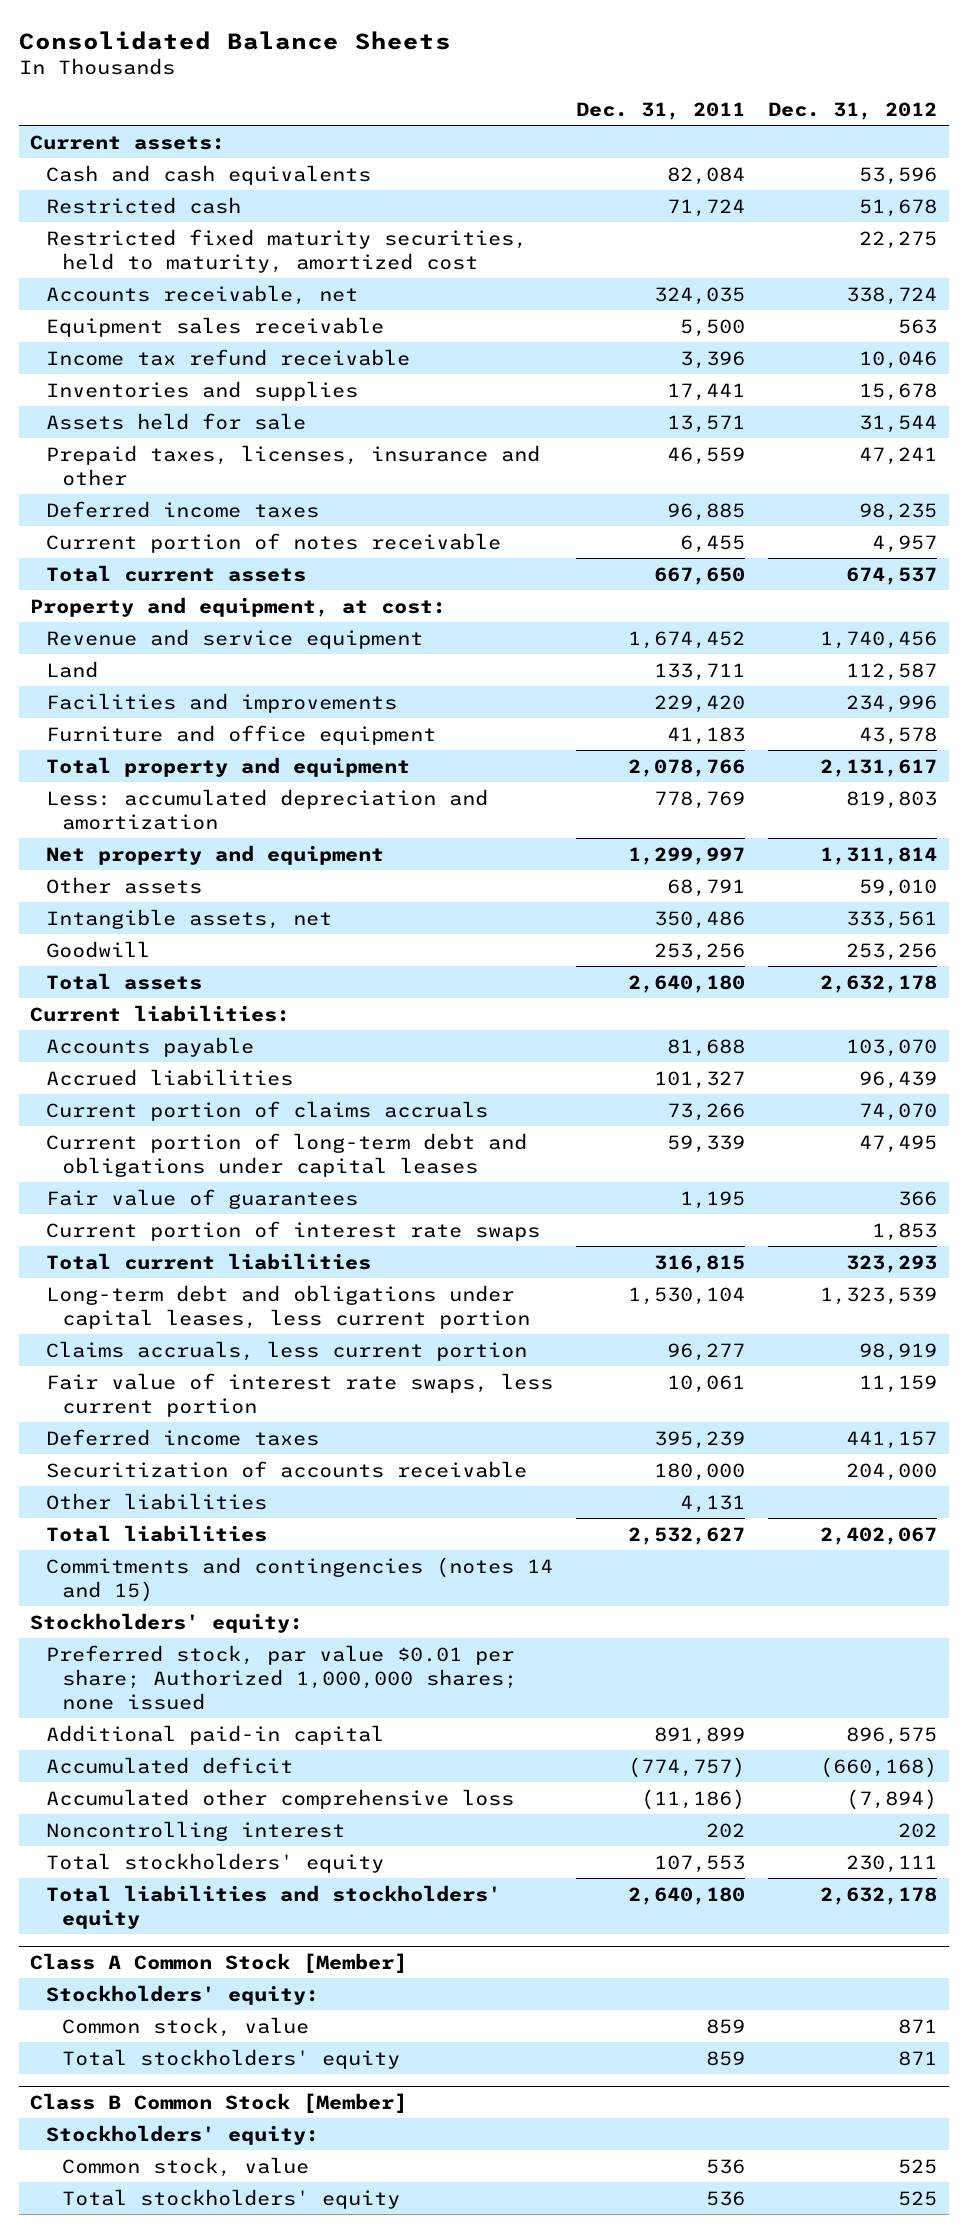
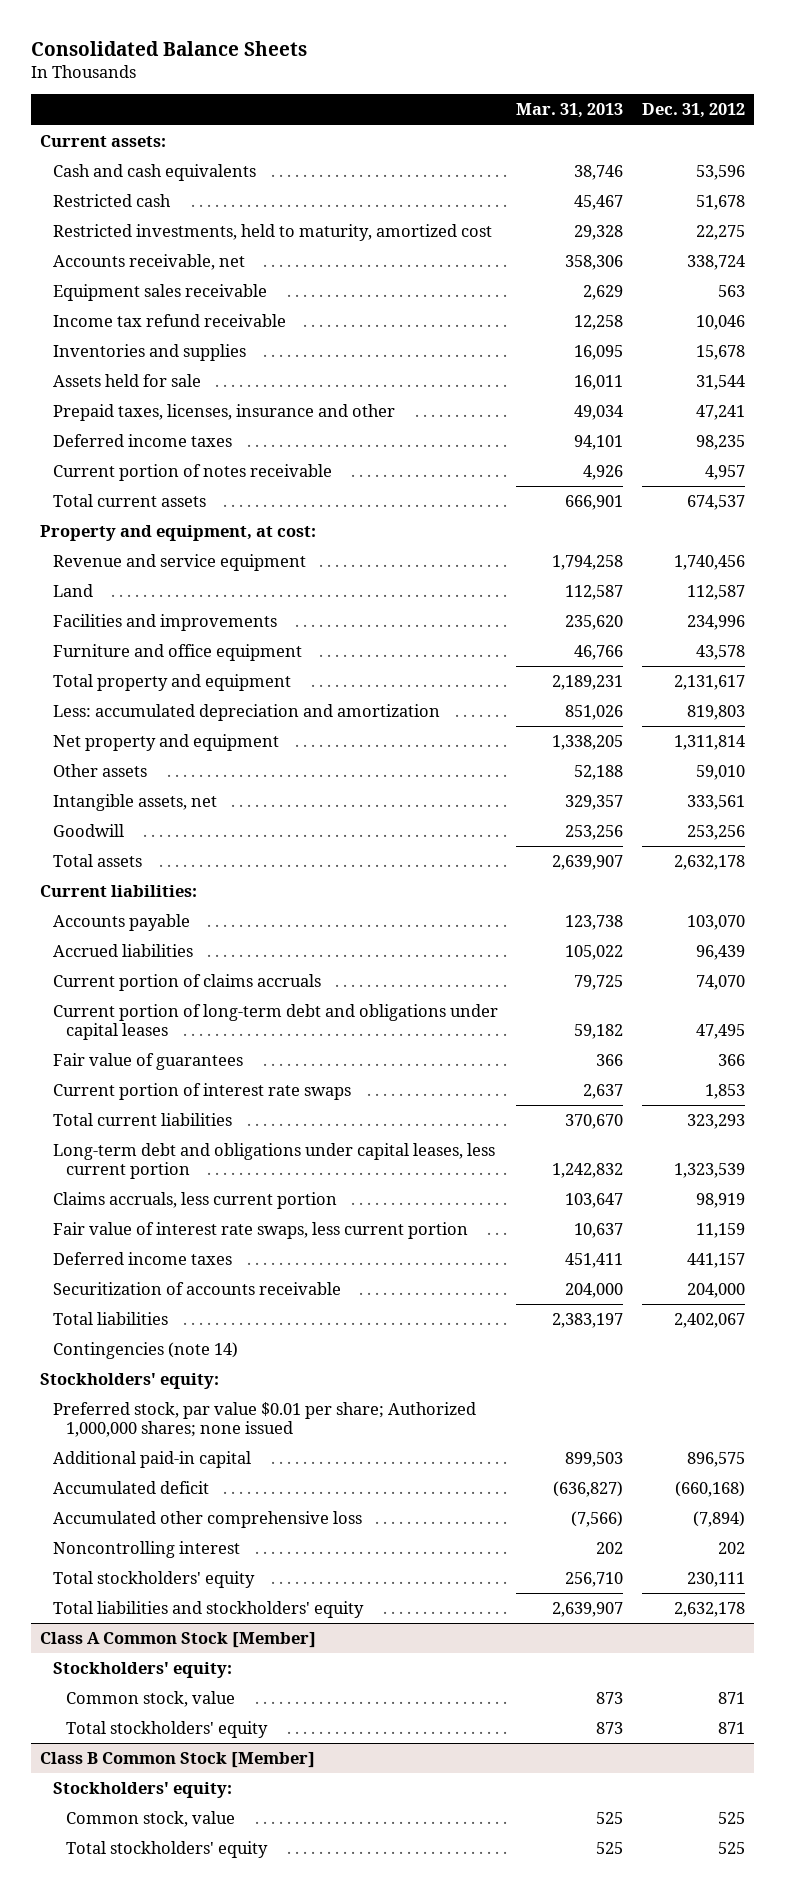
[576,102,746,121] Dec. 31, 2011 -> none
none -> [516,103,624,119] Mar. 31, 2013
[46,228,528,273] Restricted fixed maturity securities, held to maturity, amortized cost -> [52,223,492,241] Restricted investments, held to maturity, amortized cost
[46,1492,268,1510] Other liabilities -> none
[46,1556,554,1602] Commitments and contingencies (notes 14 and 15) -> [52,1341,238,1359] Contingencies (note 14)

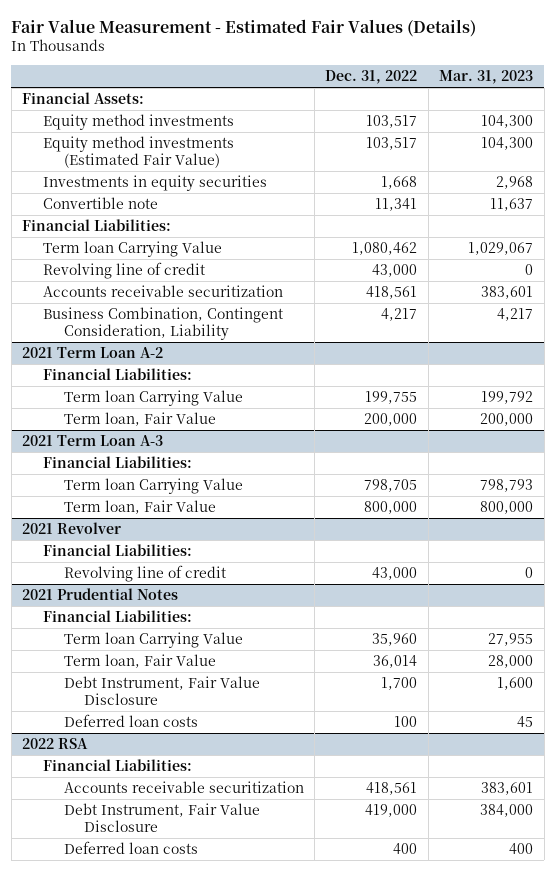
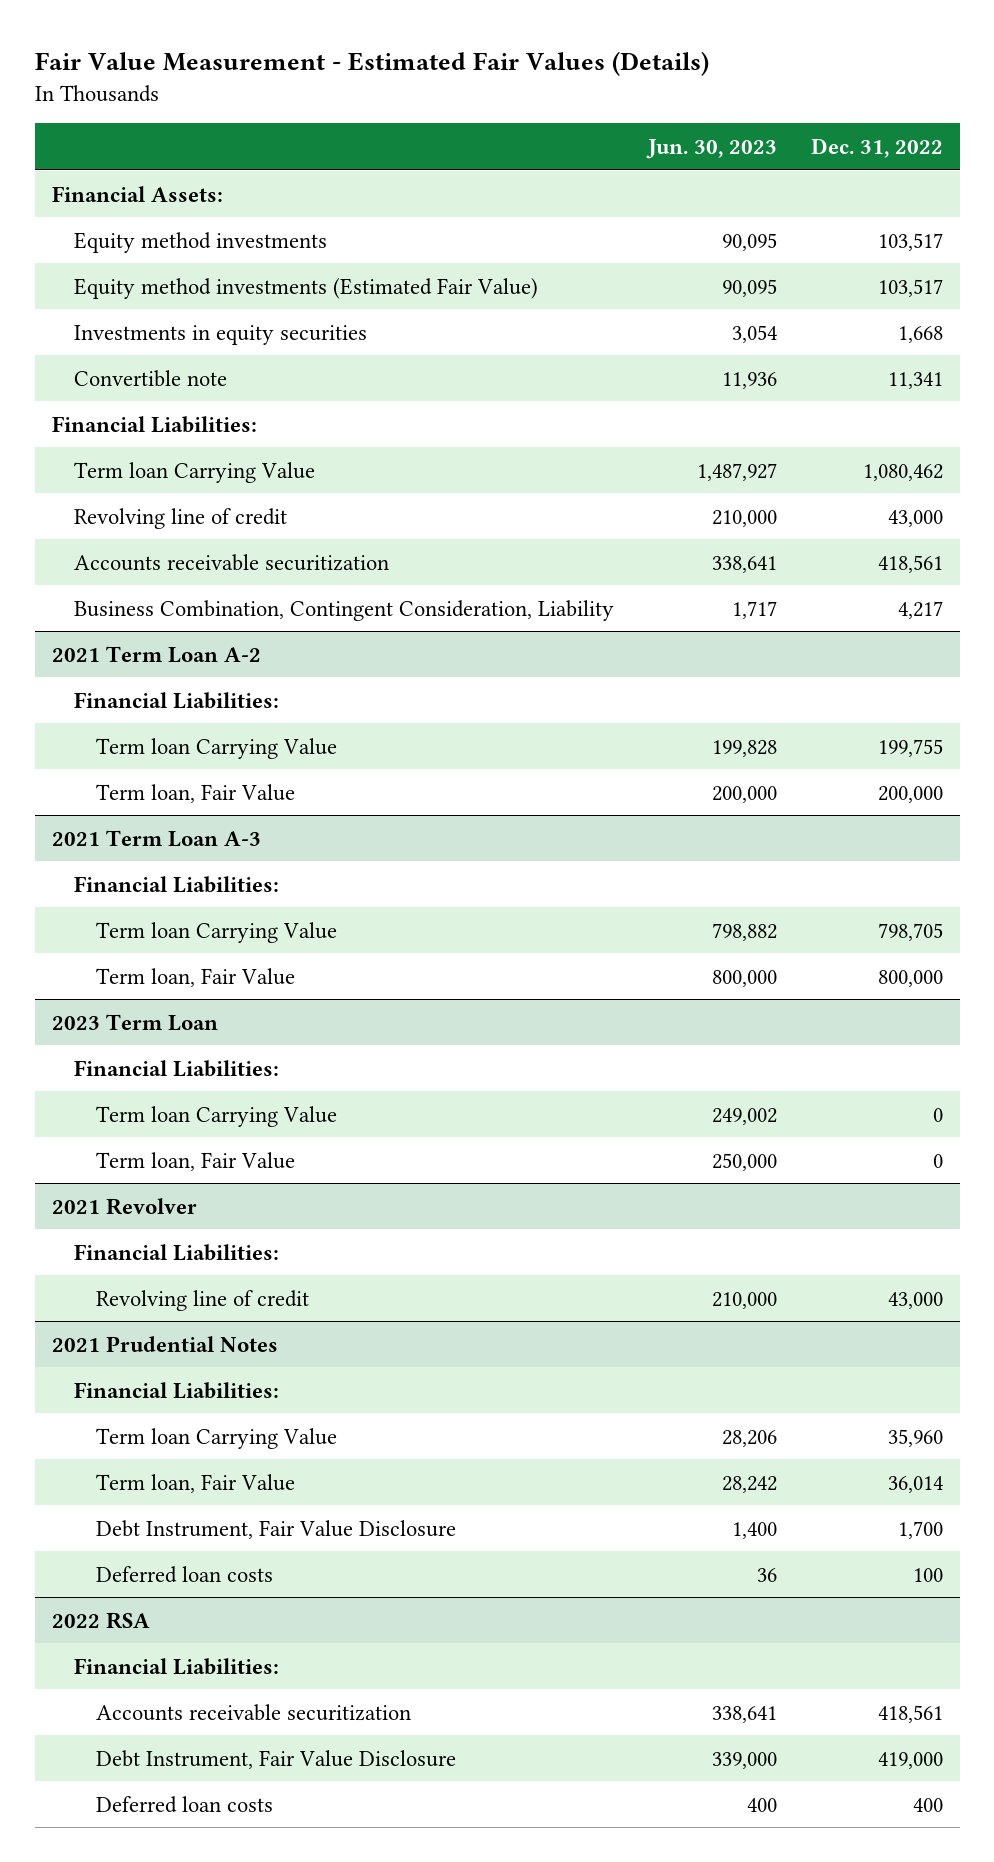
[439,70,534,85] Mar. 31, 2023 -> none
none -> [645,138,777,159] Jun. 30, 2023
none -> [51,1013,218,1031] 2023 Term Loan
none -> [73,1059,279,1077] Financial Liabilities:
none -> [95,1105,337,1127] Term loan Carrying Value
none -> [95,1151,295,1171] Term loan, Fair Value

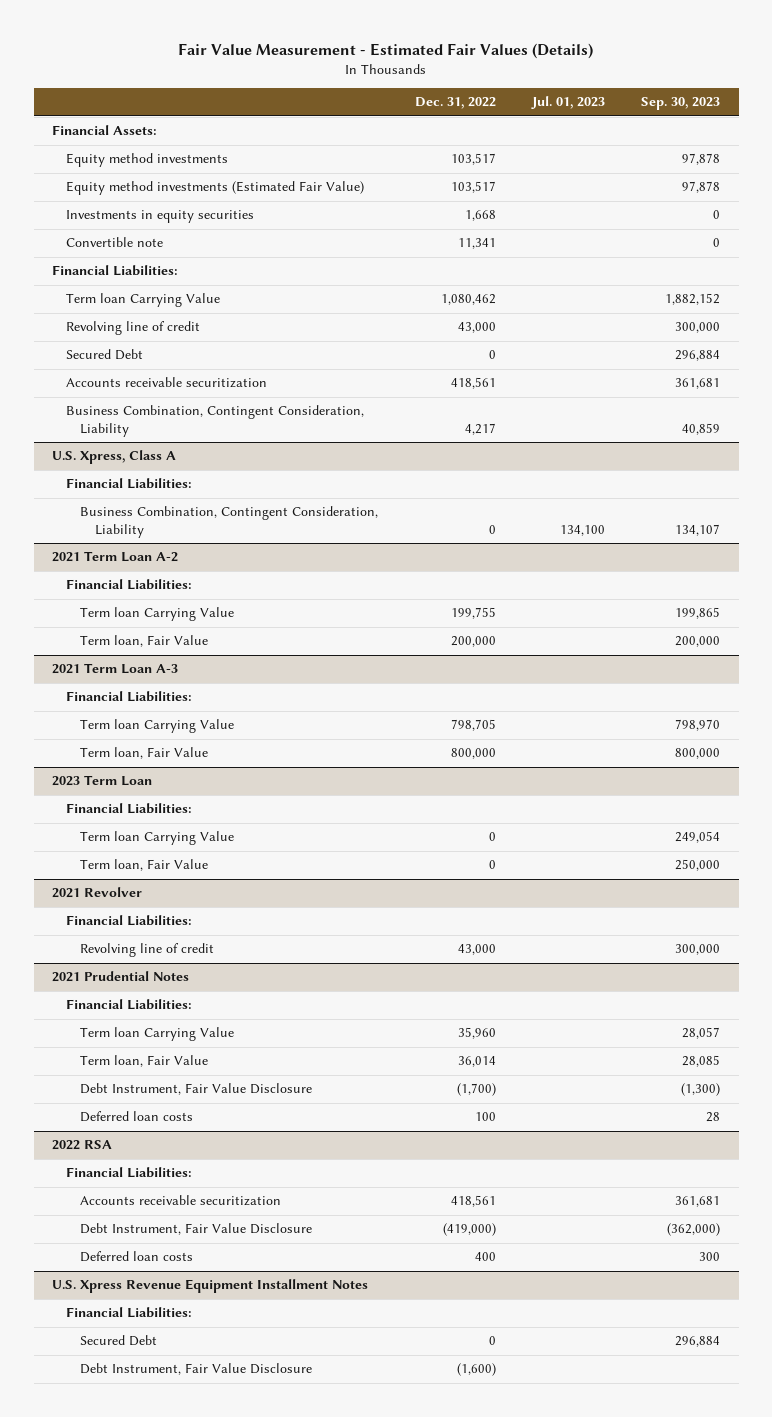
[645,138,777,159] Jun. 30, 2023 -> none
none -> [531,96,606,110] Jul. 01, 2023
none -> [641,97,721,111] Sep. 30, 2023
none -> [66,349,144,361] Secured Debt
none -> [51,450,176,465] U.S. Xpress, Class A
none -> [66,478,193,490] Financial Liabilities:
none -> [80,506,379,539] Business Combination, Contingent Consideration, Liability
[897,1520,943,1539] 1,700 -> [456,1083,496,1097] (1,700)
[877,1751,943,1769] 419,000 -> [442,1223,496,1237] (419,000)
none -> [51,1279,368,1294] U.S. Xpress Revenue Equipment Installment Notes
none -> [66,1307,193,1319] Financial Liabilities:
none -> [80,1335,158,1347] Secured Debt
none -> [80,1363,313,1376] Debt Instrument, Fair Value Disclosure

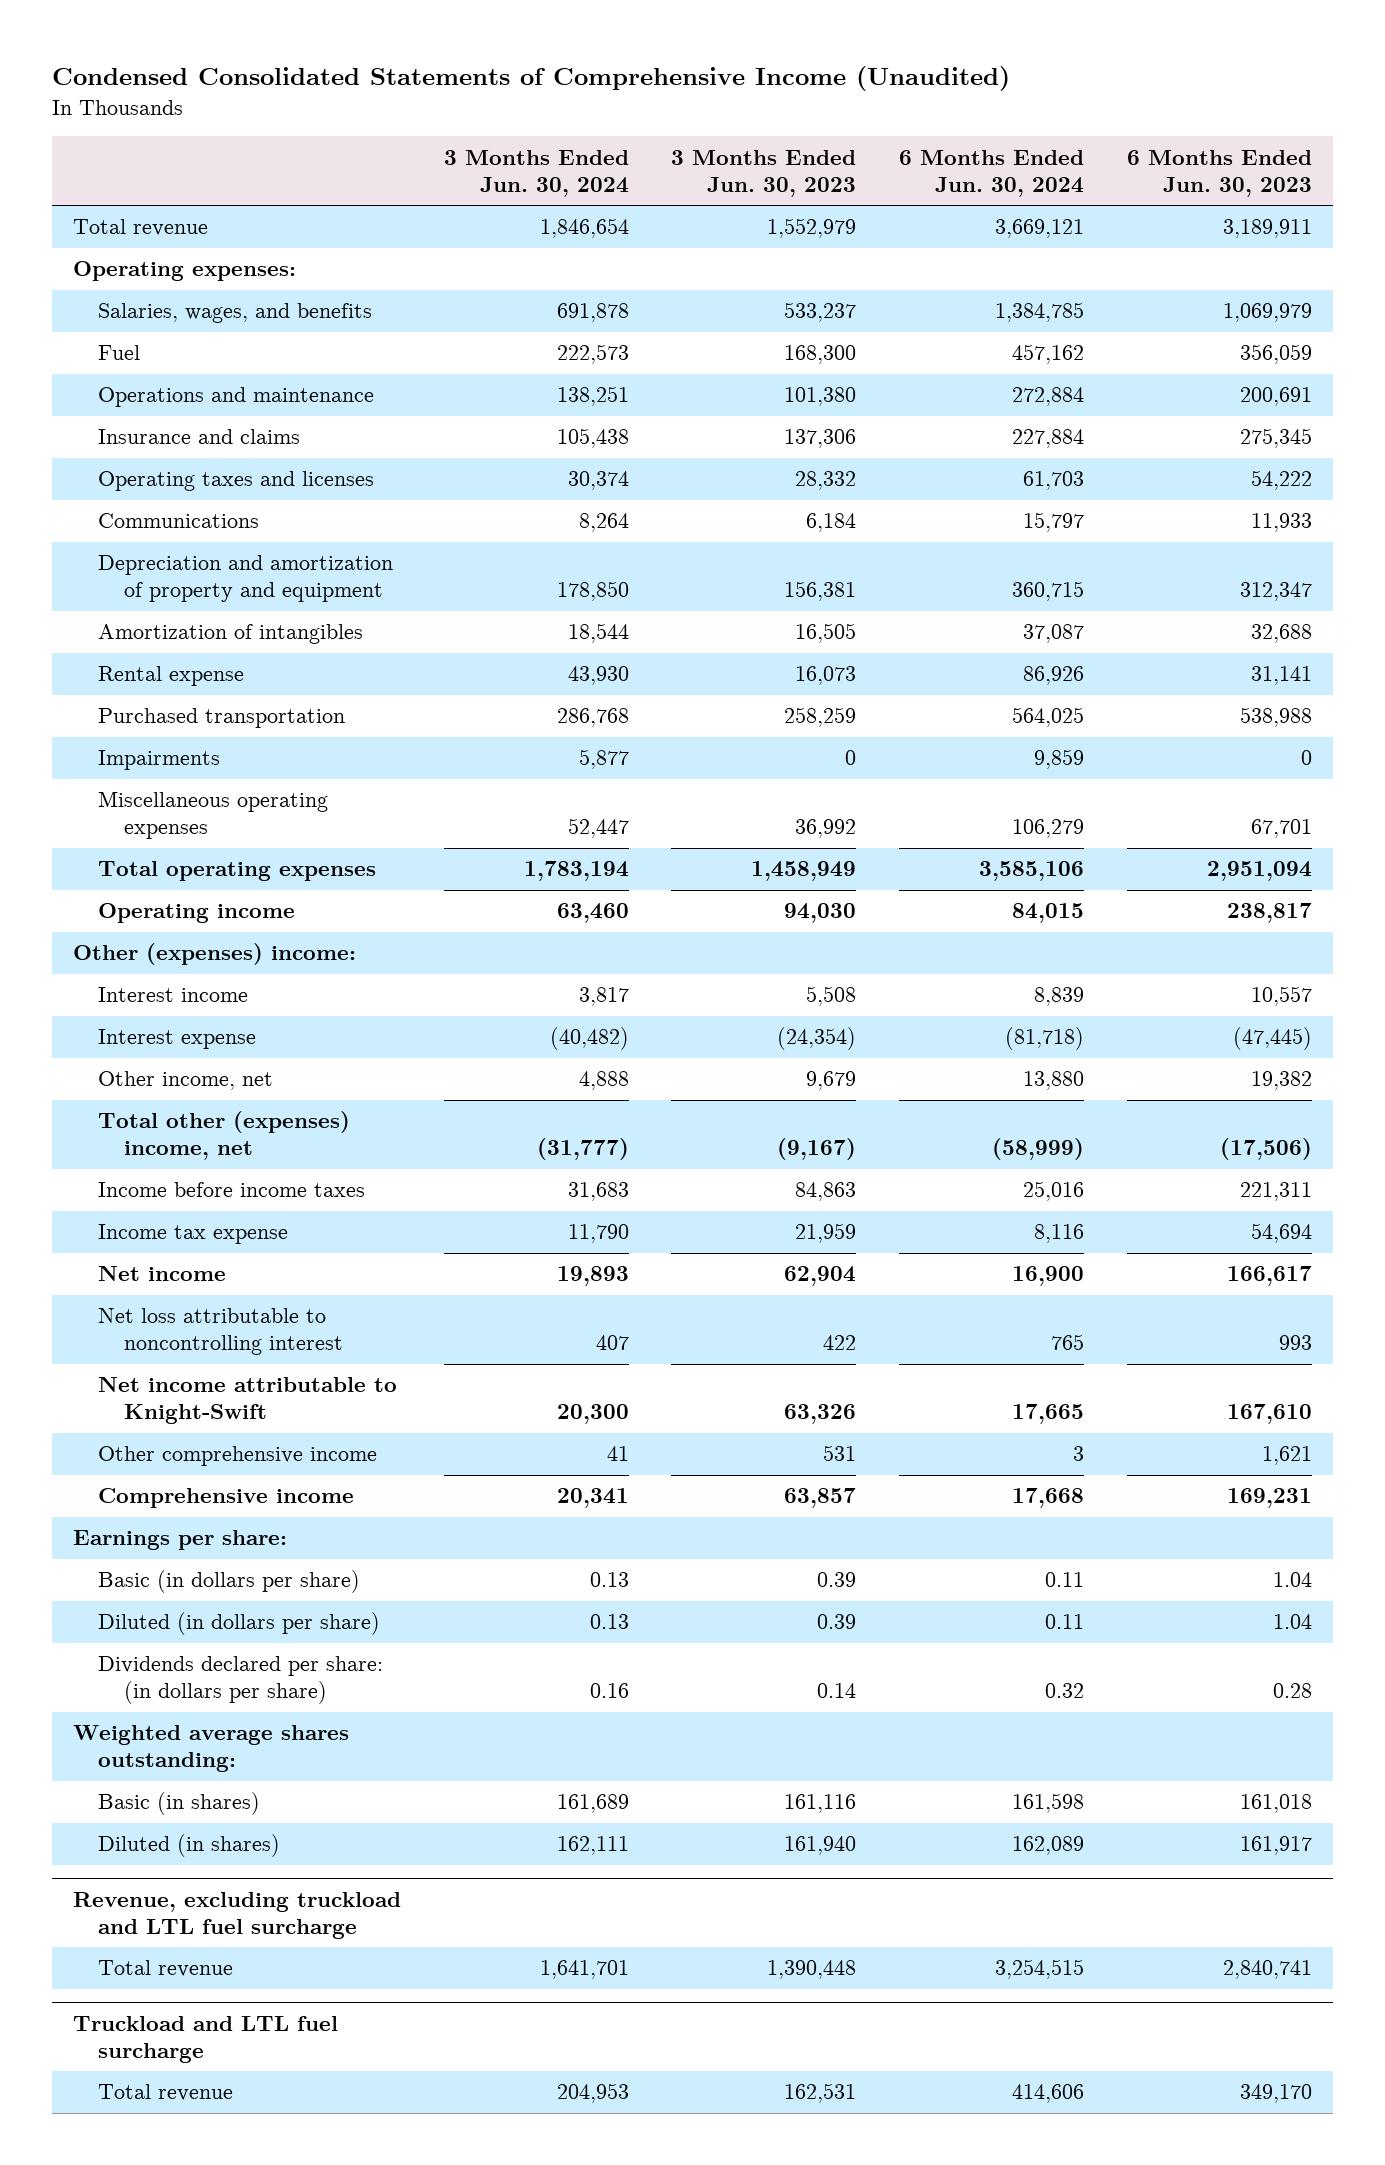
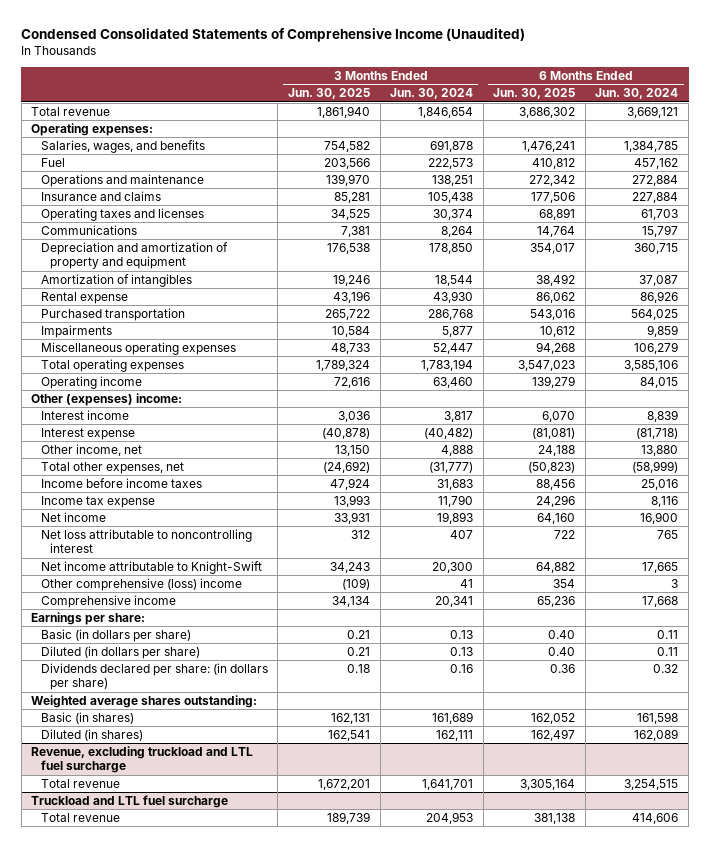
[671,149,857,197] 3 Months Ended Jun. 30, 2023 -> none
[1126,149,1312,197] 6 Months Ended Jun. 30, 2023 -> none
none -> [287,88,370,100] Jun. 30, 2025
none -> [493,88,576,100] Jun. 30, 2025
[98,1111,351,1161] Total other (expenses) income, net -> [40,461,184,474] Total other expenses, net
[98,1446,378,1467] Other comprehensive income -> [40,577,242,591] Other comprehensive (loss) income

